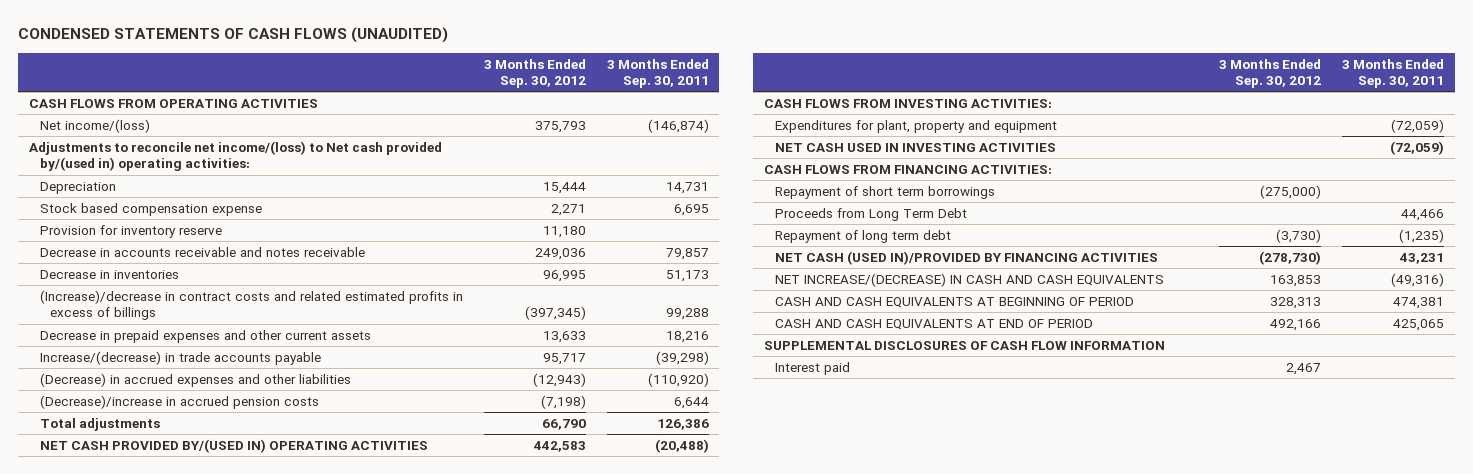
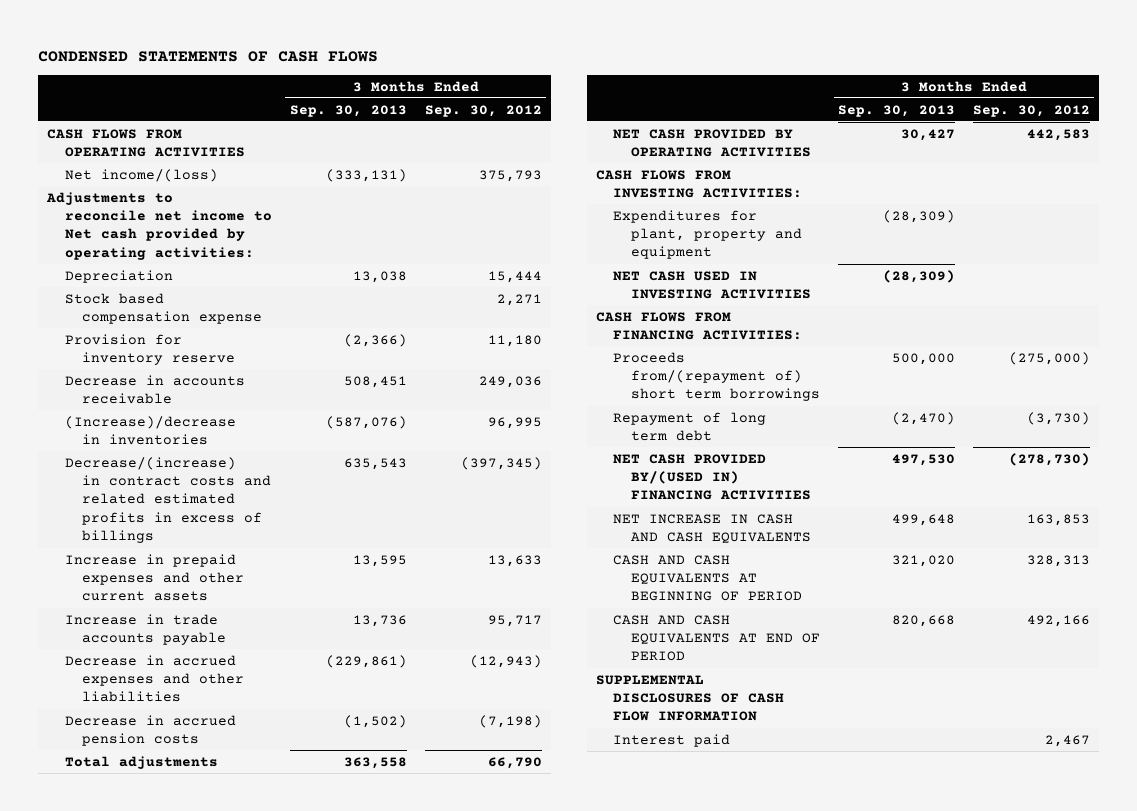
[18,27,449,44] CONDENSED STATEMENTS OF CASH FLOWS (UNAUDITED) -> [38,50,379,62] CONDENSED STATEMENTS OF CASH FLOWS
[606,58,709,88] 3 Months Ended Sep. 30, 2011 -> none
none -> [289,104,407,117] Sep. 30, 2013
[28,140,442,172] Adjustments to reconcile net income/(loss) to Net cash provided by/(used in) operating activities: -> [46,191,272,260] Adjustments to reconcile net income to Net cash provided by operating activities:
[39,246,365,257] Decrease in accounts receivable and notes receivable -> [64,374,245,405] Decrease in accounts receivable
[39,269,179,279] Decrease in inventories -> [64,415,236,446] (Increase)/decrease in inventories
[39,289,463,321] (Increase)/decrease in contract costs and related estimated profits in excess of billings -> [64,456,272,544] Decrease/(increase) in contract costs and related estimated profits in excess of billings
[39,329,371,343] Decrease in prepaid expenses and other current assets -> [64,553,245,602] Increase in prepaid expenses and other current assets
[39,350,321,365] Increase/(decrease) in trade accounts payable -> [64,613,227,646] Increase in trade accounts payable
[39,372,351,387] (Decrease) in accrued expenses and other liabilities -> [64,654,245,703] Decrease in accrued expenses and other liabilities
[39,394,319,409] (Decrease)/increase in accrued pension costs -> [64,714,236,747] Decrease in accrued pension costs
[39,438,428,453] NET CASH PROVIDED BY/(USED IN) OPERATING ACTIVITIES -> [613,128,811,158] NET CASH PROVIDED BY OPERATING ACTIVITIES
[774,207,967,221] Proceeds from Long Term Debt -> none
[774,185,995,199] Repayment of short term borrowings -> [613,351,820,402] Proceeds from/(repayment of) short term borrowings
[774,250,1158,265] NET CASH (USED IN)/PROVIDED BY FINANCING ACTIVITIES -> [613,453,811,501] NET CASH PROVIDED BY/(USED IN) FINANCING ACTIVITIES
[774,272,1164,287] NET INCREASE/(DECREASE) IN CASH AND CASH EQUIVALENTS -> [613,513,811,544] NET INCREASE IN CASH AND CASH EQUIVALENTS

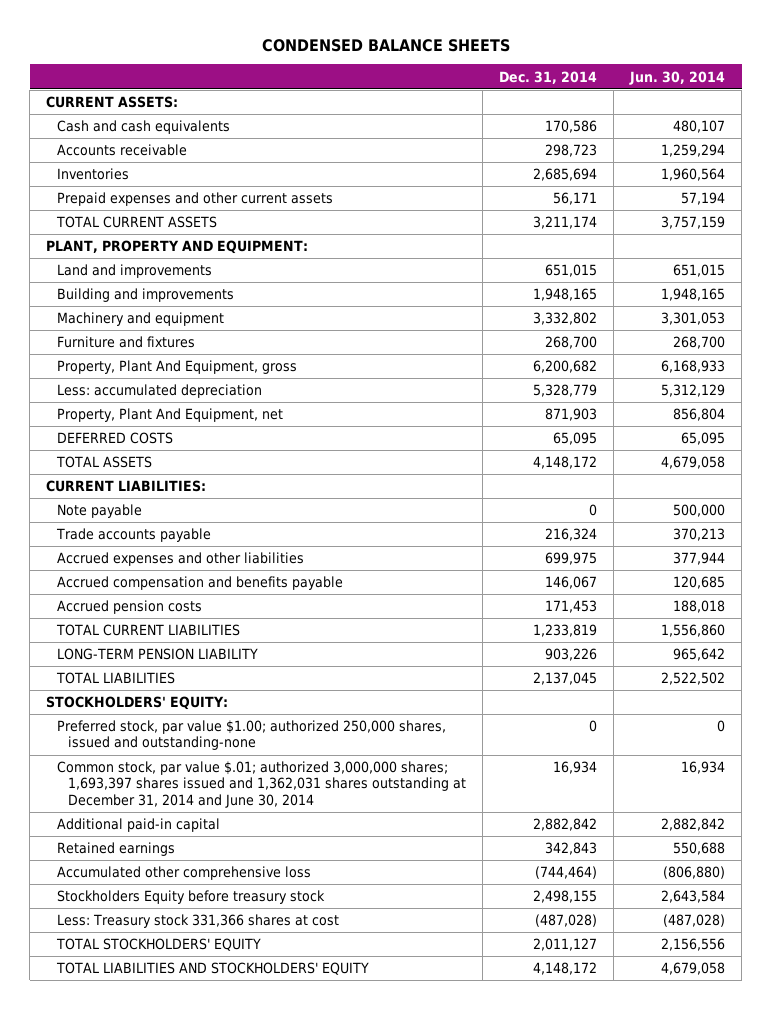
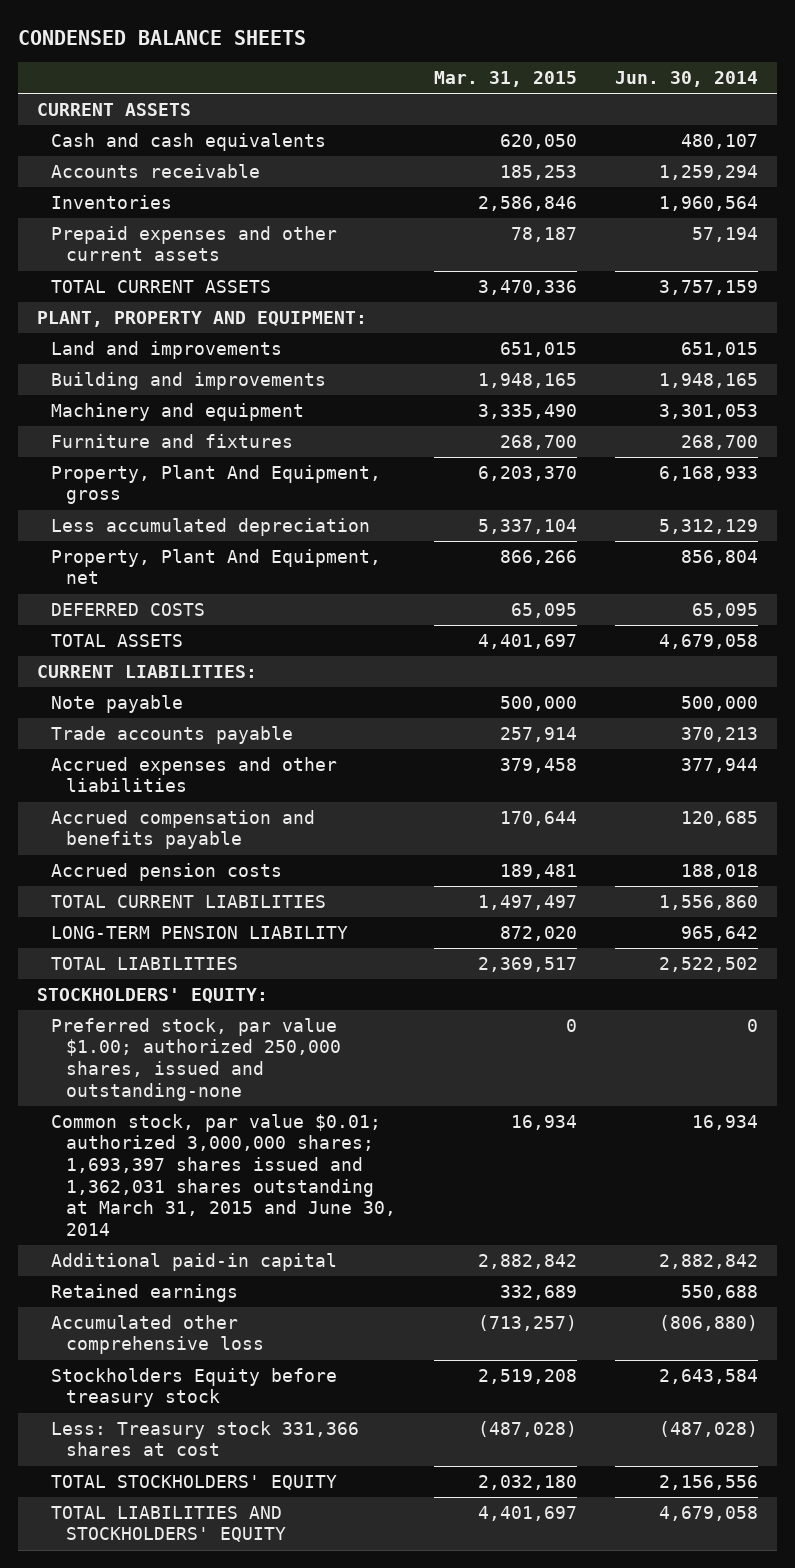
[499,70,598,84] Dec. 31, 2014 -> none
none -> [434,70,578,87] Mar. 31, 2015
[46,96,179,109] CURRENT ASSETS: -> [36,102,191,116] CURRENT ASSETS
[57,384,263,399] Less: accumulated depreciation -> [51,517,371,536] Less accumulated depreciation
[57,761,466,808] Common stock, par value $.01; authorized 3,000,000 shares; 1,693,397 shares issued and 1,362,031 shares outstanding at December 31, 2014 and June 30, 2014 -> [51,1113,397,1236] Common stock, par value $0.01; authorized 3,000,000 shares; 1,693,397 shares issued and 1,362,031 shares outstanding at March 31, 2015 and June 30, 2014

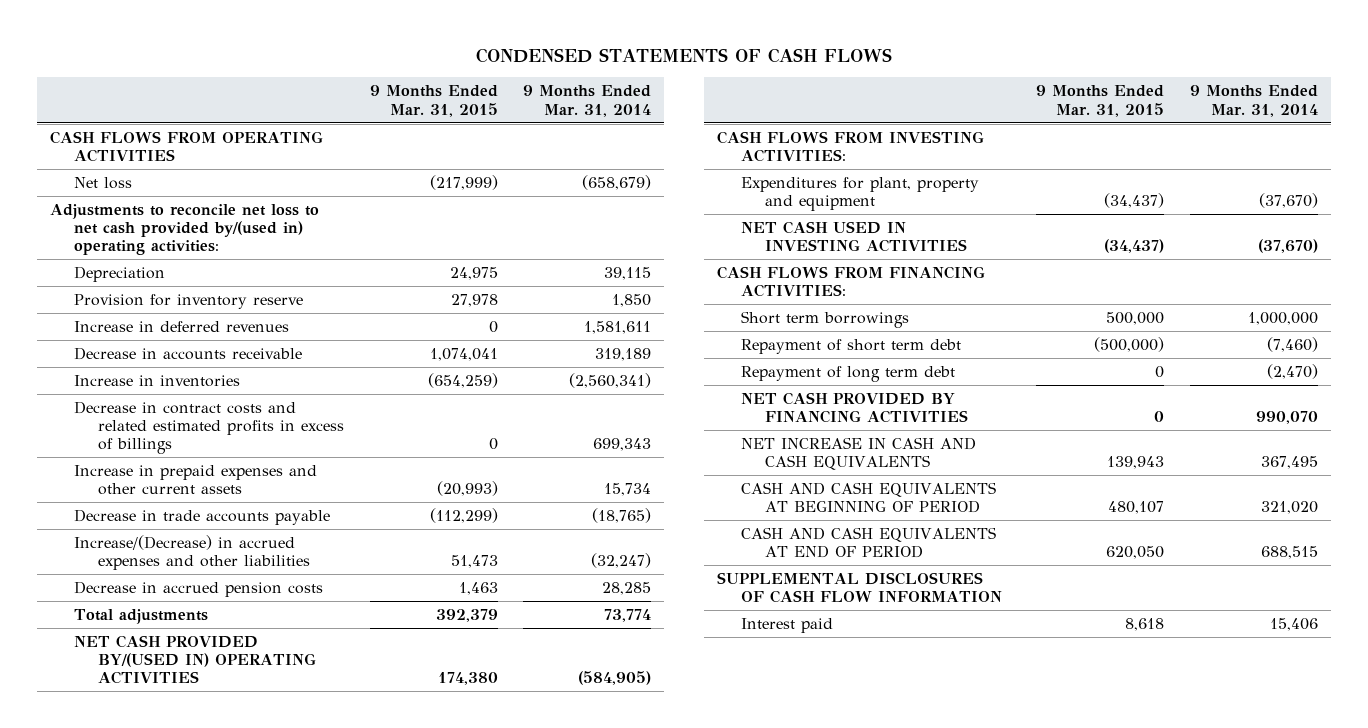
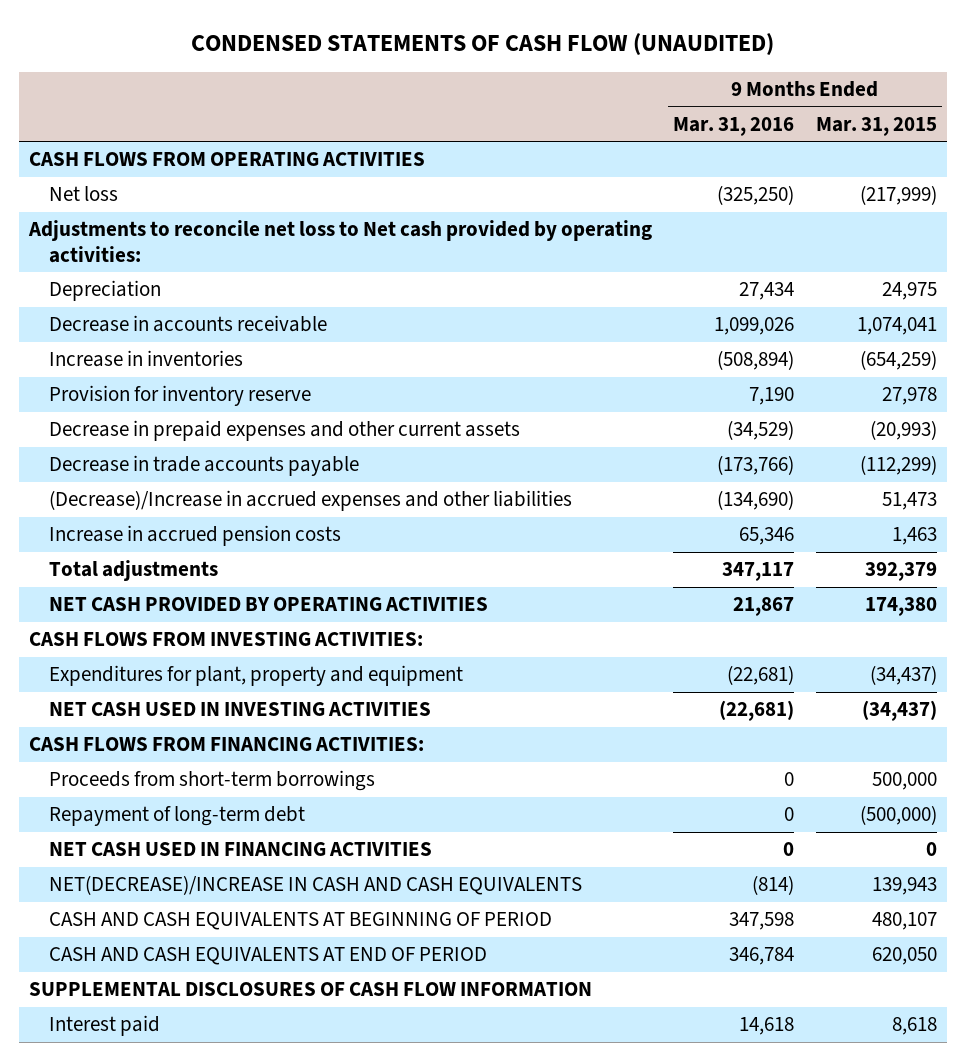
[476,47,893,63] CONDENSED STATEMENTS OF CASH FLOWS -> [190,33,774,56] CONDENSED STATEMENTS OF CASH FLOW (UNAUDITED)
[523,85,652,117] 9 Months Ended Mar. 31, 2014 -> none
none -> [673,117,795,137] Mar. 31, 2016
[49,203,319,256] Adjustments to reconcile net loss to net cash provided by/(used in) operating activities: -> [28,220,653,263] Adjustments to reconcile net loss to Net cash provided by operating activities:
[73,320,289,332] Increase in deferred revenues -> none
[73,400,344,455] Decrease in contract costs and related estimated profits in excess of billings -> none
[73,293,303,309] Provision for inventory reserve -> [48,385,311,407] Provision for inventory reserve
[73,464,317,496] Increase in prepaid expenses and other current assets -> [48,420,520,442] Decrease in prepaid expenses and other current assets
[73,534,310,571] Increase/(Decrease) in accrued expenses and other liabilities -> [48,490,572,512] (Decrease)/Increase in accrued expenses and other liabilities
[73,580,323,597] Decrease in accrued pension costs -> [48,525,341,547] Increase in accrued pension costs
[73,634,316,685] NET CASH PROVIDED BY/(USED IN) OPERATING ACTIVITIES -> [48,597,488,612] NET CASH PROVIDED BY OPERATING ACTIVITIES
[740,338,961,354] Repayment of short term debt -> none
[740,310,909,328] Short term borrowings -> [48,770,375,792] Proceeds from short-term borrowings
[740,365,955,382] Repayment of long term debt -> [48,806,305,827] Repayment of long-term debt
[1155,365,1165,378] 0 -> [859,805,937,826] (500,000)
[740,391,968,424] NET CASH PROVIDED BY FINANCING ACTIVITIES -> [48,842,432,857] NET CASH USED IN FINANCING ACTIVITIES
[740,436,976,471] NET INCREASE IN CASH AND CASH EQUIVALENTS -> [48,875,582,896] NET(DECREASE)/INCREASE IN CASH AND CASH EQUIVALENTS

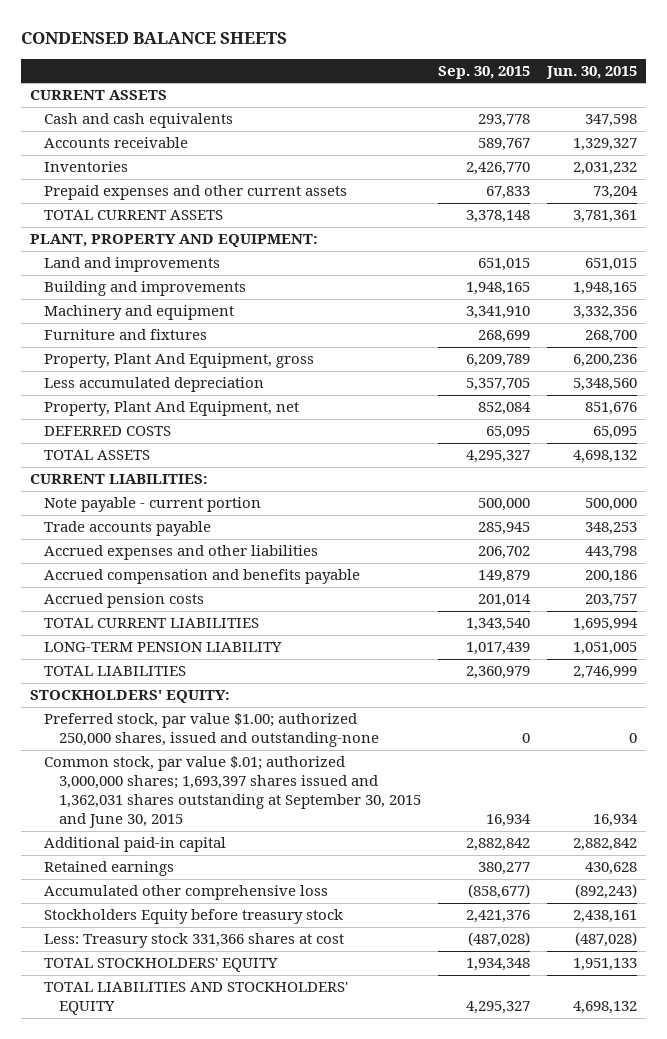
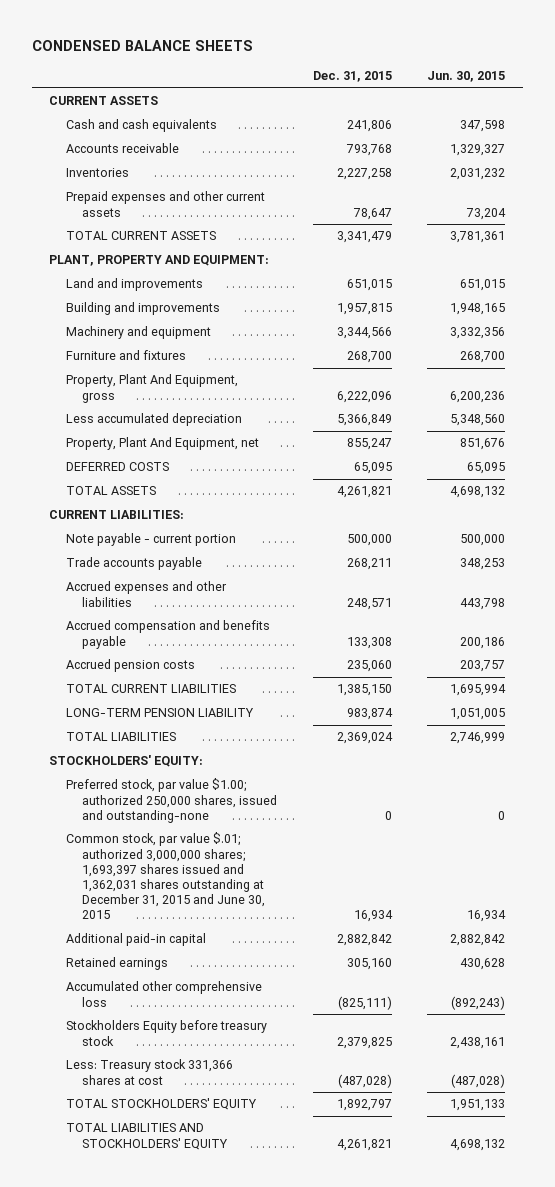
[438,65,531,79] Sep. 30, 2015 -> none
none -> [312,71,392,83] Dec. 31, 2015
[44,756,421,829] Common stock, par value $.01; authorized 3,000,000 shares; 1,693,397 shares issued and 1,362,031 shares outstanding at September 30, 2015 and June 30, 2015 -> [65,832,266,920] Common stock, par value $.01; authorized 3,000,000 shares; 1,693,397 shares issued and 1,362,031 shares outstanding at December 31, 2015 and June 30, 2015

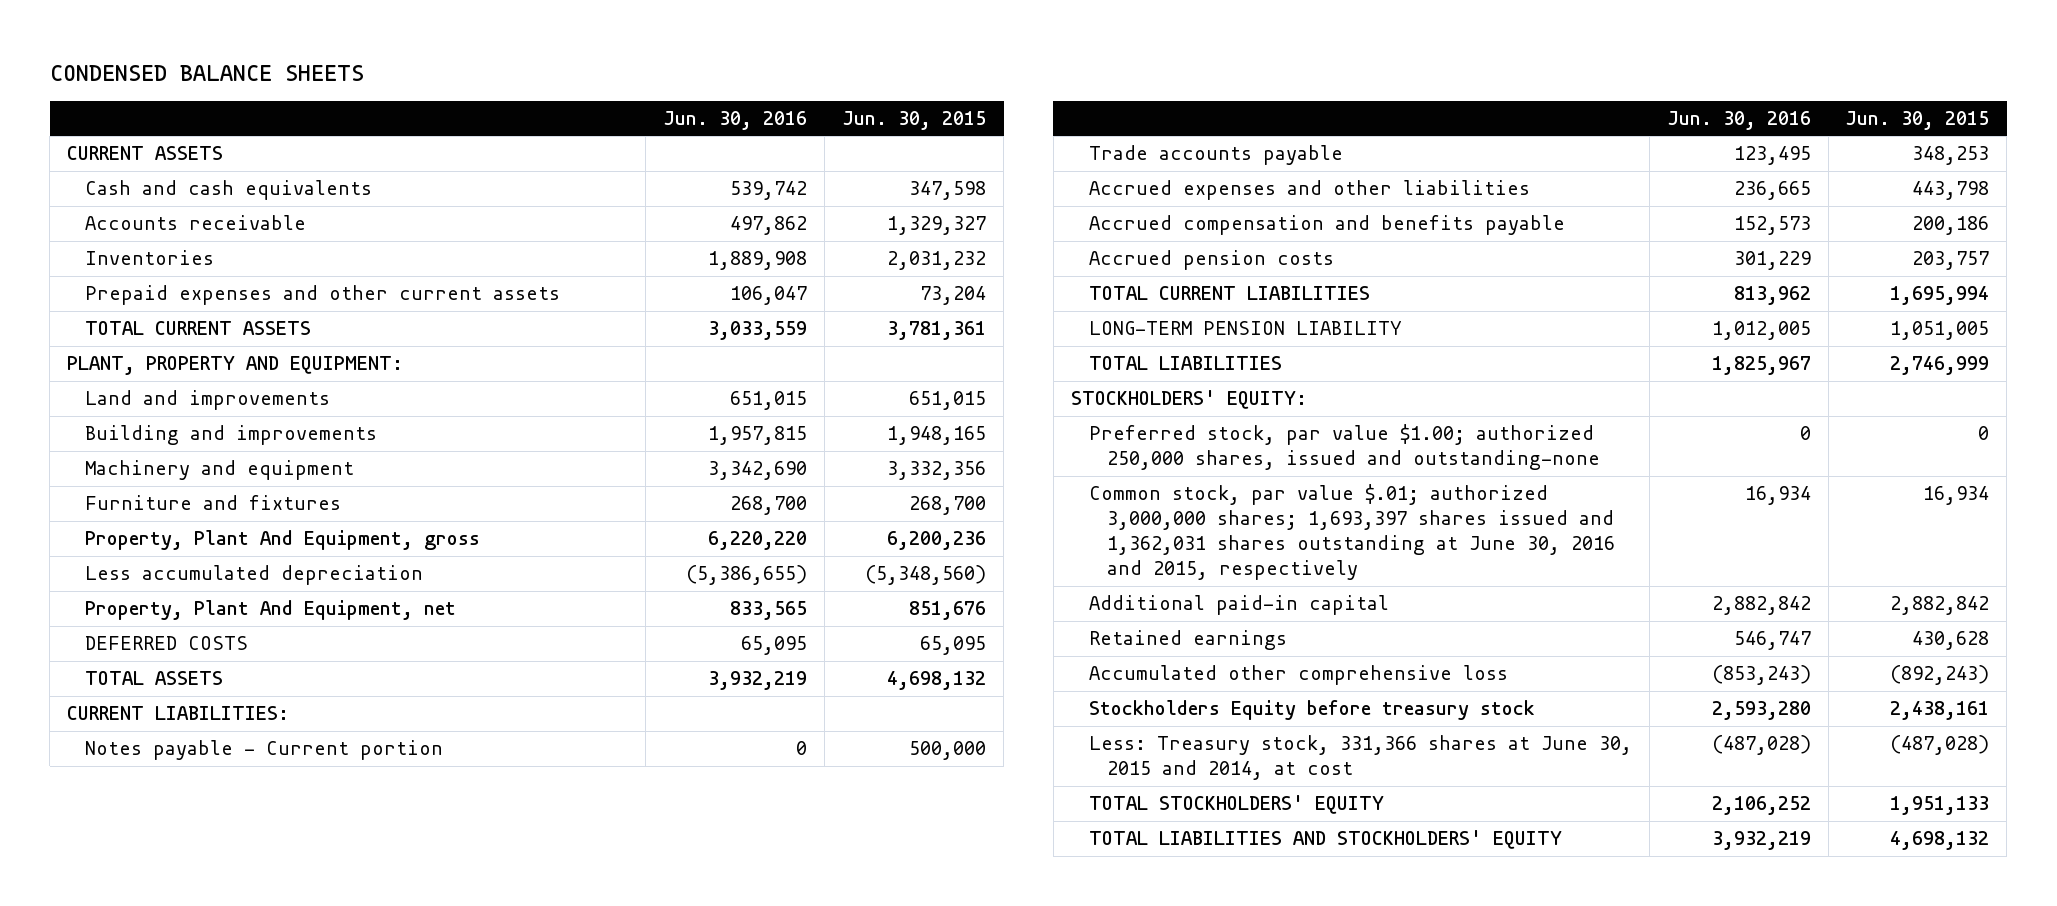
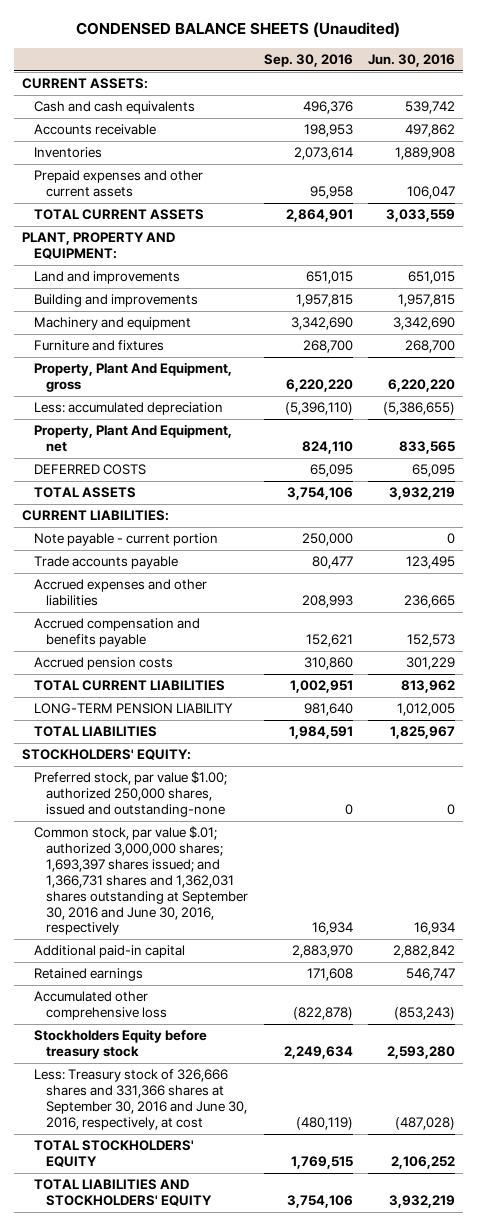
[49,64,364,81] CONDENSED BALANCE SHEETS -> [76,22,401,39] CONDENSED BALANCE SHEETS (Unaudited)
[842,111,987,131] Jun. 30, 2015 -> none
none -> [263,53,353,67] Sep. 30, 2016
[67,146,224,161] CURRENT ASSETS -> [21,78,148,90] CURRENT ASSETS:
[85,565,424,586] Less accumulated depreciation -> [33,402,223,416] Less: accumulated depreciation
[85,740,444,761] Notes payable - Current portion -> [33,533,218,547] Note payable - current portion
[1088,484,1615,581] Common stock, par value $.01; authorized 3,000,000 shares; 1,693,397 shares issued and 1,362,031 shares outstanding at June 30, 2016 and 2015, respectively -> [33,826,249,936] Common stock, par value $.01; authorized 3,000,000 shares; 1,693,397 shares issued; and 1,366,731 shares and 1,362,031 shares outstanding at September 30, 2016 and June 30, 2016, respectively
[1088,735,1632,781] Less: Treasury stock, 331,366 shares at June 30, 2015 and 2014, at cost -> [33,1069,248,1130] Less: Treasury stock of 326,666 shares and 331,366 shares at September 30, 2016 and June 30, 2016, respectively, at cost

